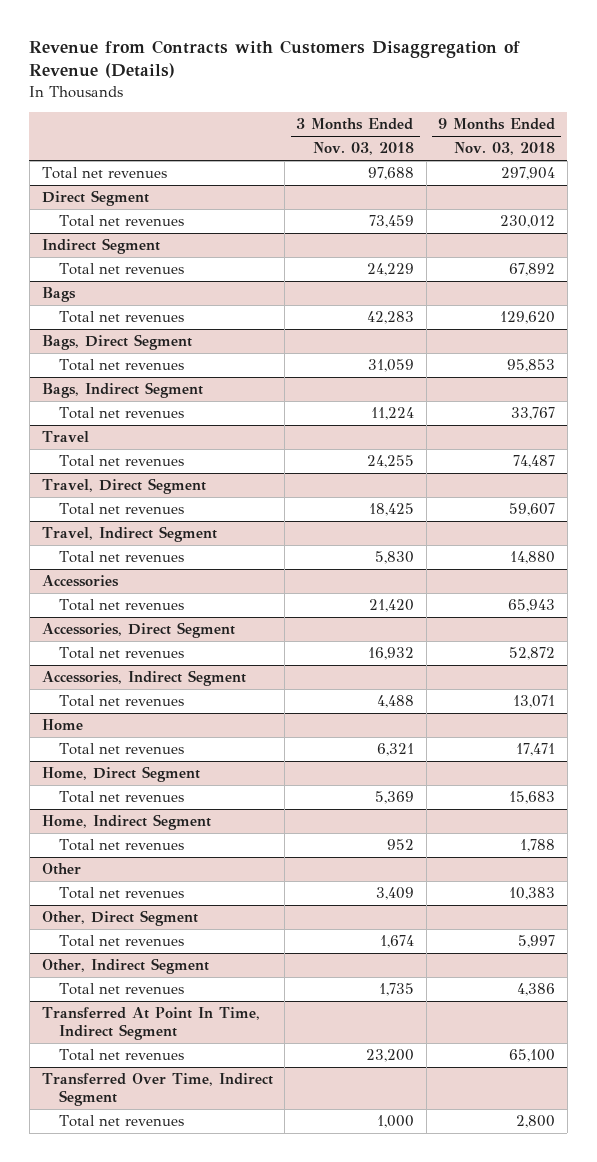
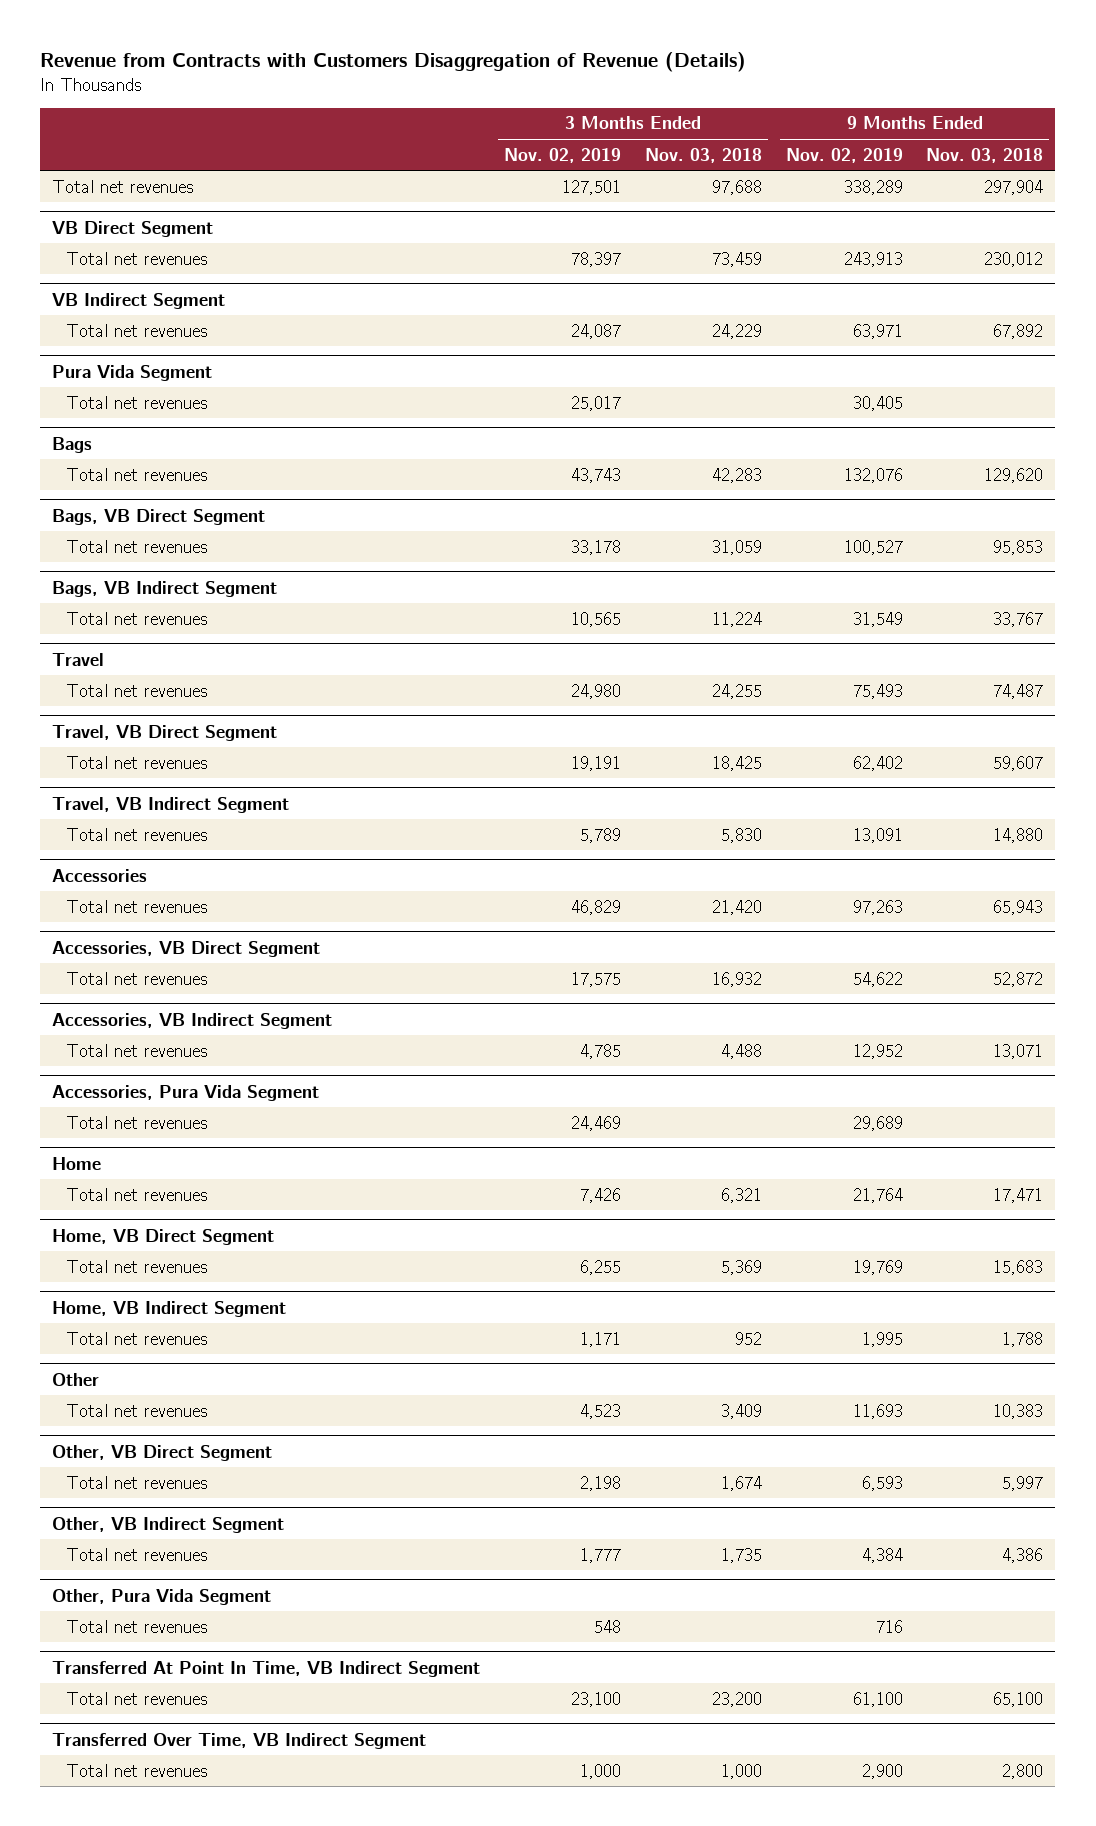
none -> [503,147,621,163] Nov. 02, 2019
none -> [785,147,903,163] Nov. 02, 2019
[41,190,149,207] Direct Segment -> [52,220,214,237] VB Direct Segment
[41,238,160,255] Indirect Segment -> [52,292,226,309] VB Indirect Segment
none -> [52,364,213,381] Pura Vida Segment
none -> [66,395,208,409] Total net revenues
[41,334,192,351] Bags, Direct Segment -> [52,508,266,525] Bags, VB Direct Segment
[41,382,203,399] Bags, Indirect Segment -> [52,580,278,597] Bags, VB Indirect Segment
[41,478,206,495] Travel, Direct Segment -> [52,724,278,741] Travel, VB Direct Segment
[41,526,217,543] Travel, Indirect Segment -> [52,796,290,813] Travel, VB Indirect Segment
[41,622,235,639] Accessories, Direct Segment -> [52,940,321,957] Accessories, VB Direct Segment
[41,670,246,687] Accessories, Indirect Segment -> [52,1012,333,1029] Accessories, VB Indirect Segment
none -> [52,1084,320,1101] Accessories, Pura Vida Segment
none -> [66,1115,208,1129] Total net revenues
[41,766,200,783] Home, Direct Segment -> [52,1228,275,1245] Home, VB Direct Segment
[41,814,211,831] Home, Indirect Segment -> [52,1300,287,1317] Home, VB Indirect Segment
[41,910,198,927] Other, Direct Segment -> [52,1444,273,1461] Other, VB Direct Segment
[41,958,209,975] Other, Indirect Segment -> [52,1516,285,1533] Other, VB Indirect Segment
none -> [52,1588,272,1605] Other, Pura Vida Segment
none -> [66,1619,208,1633] Total net revenues
[41,1007,260,1041] Transferred At Point In Time, Indirect Segment -> [52,1660,481,1677] Transferred At Point In Time, VB Indirect Segment
[41,1073,273,1107] Transferred Over Time, Indirect Segment -> [52,1732,427,1749] Transferred Over Time, VB Indirect Segment

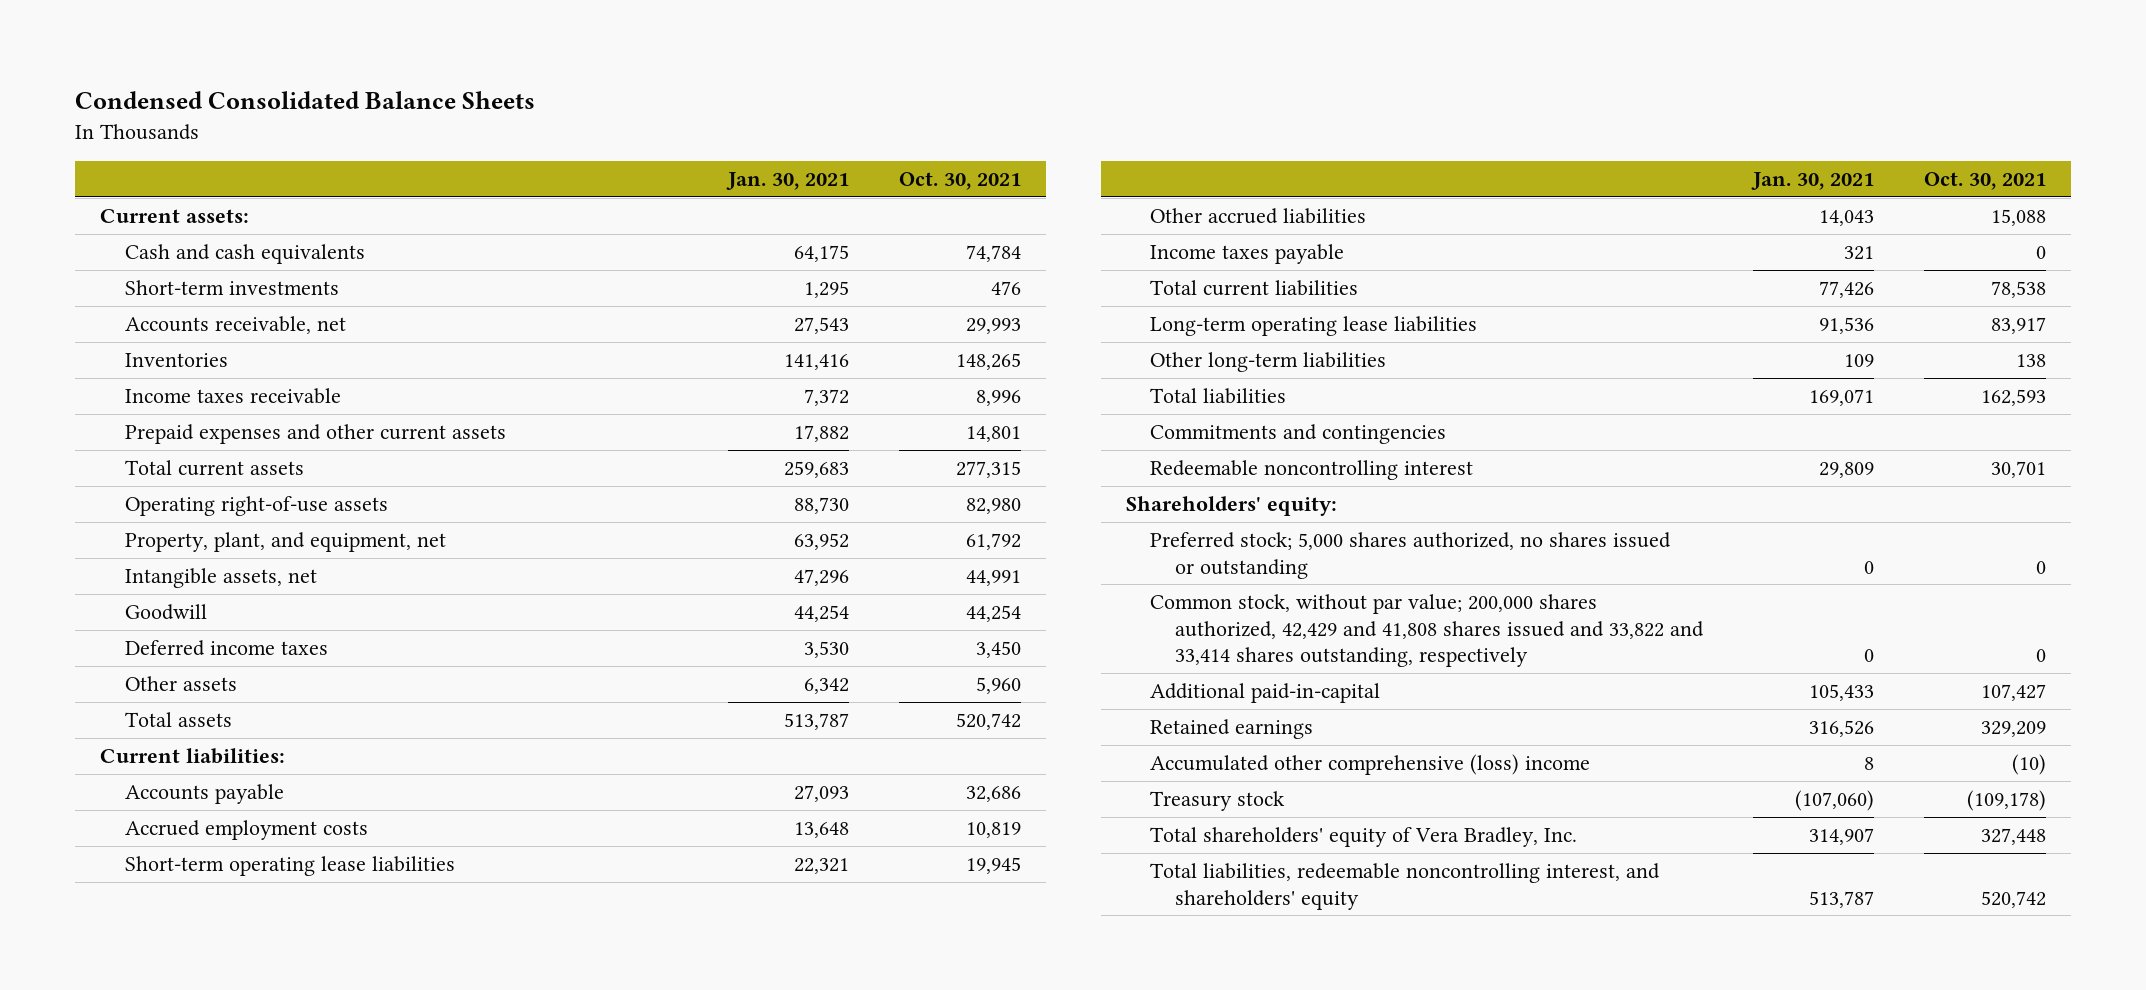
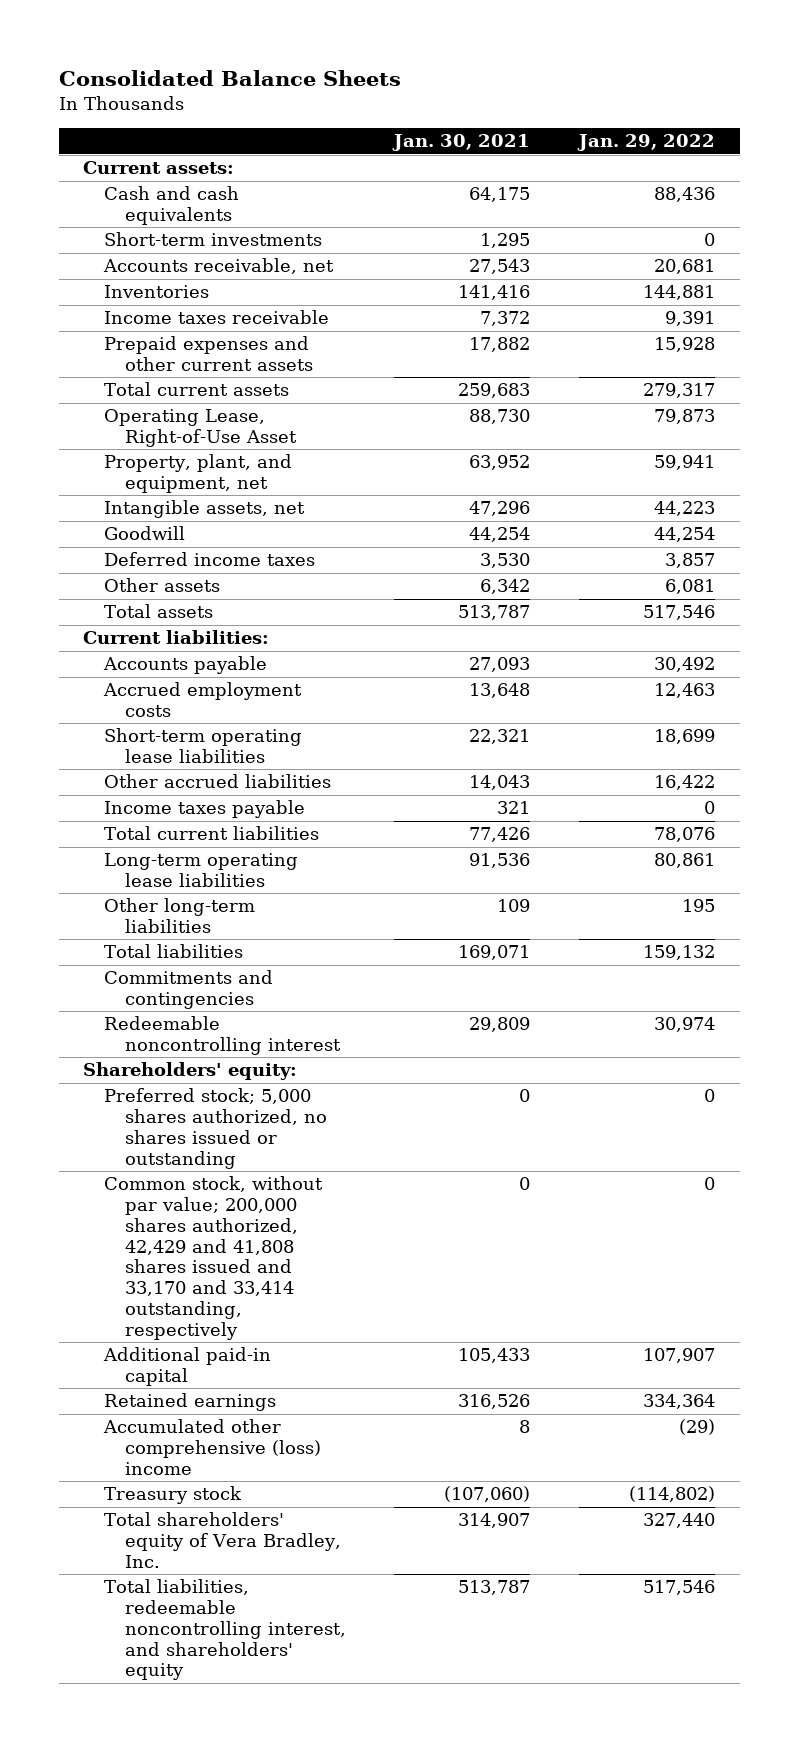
[74,91,535,110] Condensed Consolidated Balance Sheets -> [58,70,401,87] Consolidated Balance Sheets
[898,171,1021,190] Oct. 30, 2021 -> none
none -> [577,134,716,152] Jan. 29, 2022
[124,496,388,517] Operating right-of-use assets -> [103,409,297,448] Operating Lease, Right-of-Use Asset
[1150,594,1705,668] Common stock, without par value; 200,000 shares authorized, 42,429 and 41,808 shares issued and 33,822 and 33,414 shares outstanding, respectively -> [103,1176,323,1340] Common stock, without par value; 200,000 shares authorized, 42,429 and 41,808 shares issued and 33,170 and 33,414 outstanding, respectively
[1150,683,1381,704] Additional paid-in-capital -> [102,1347,271,1387] Additional paid-in capital

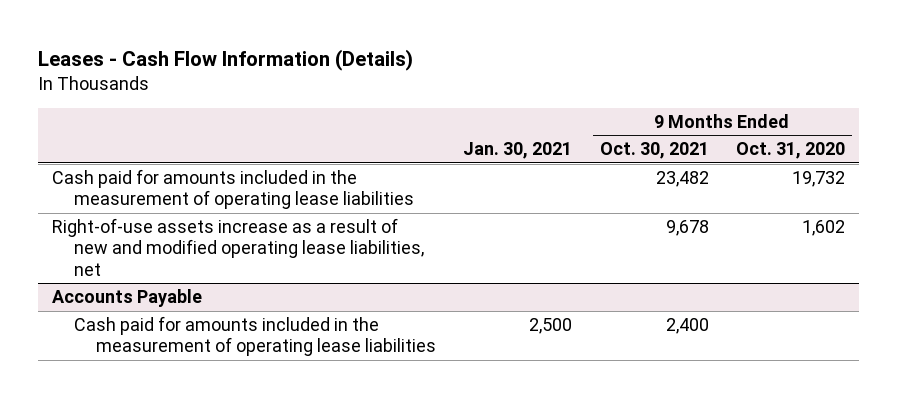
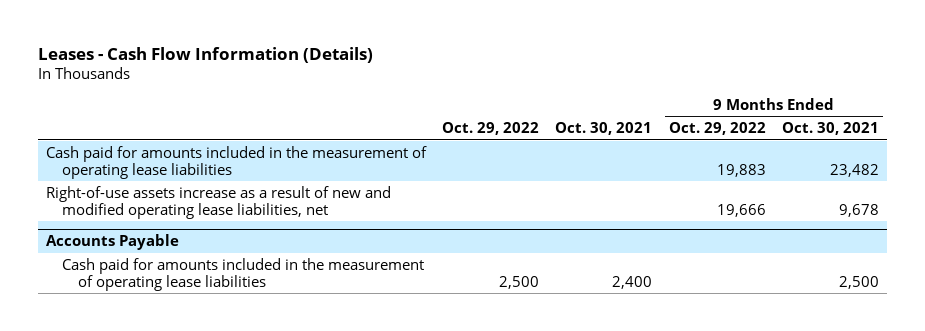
[463,142,573,160] Jan. 30, 2021 -> none
[735,142,845,160] Oct. 31, 2020 -> none
none -> [442,122,540,136] Oct. 29, 2022
none -> [555,122,653,136] Oct. 30, 2021
none -> [668,122,766,136] Oct. 29, 2022
[665,318,709,335] 2,400 -> [838,275,879,289] 2,500

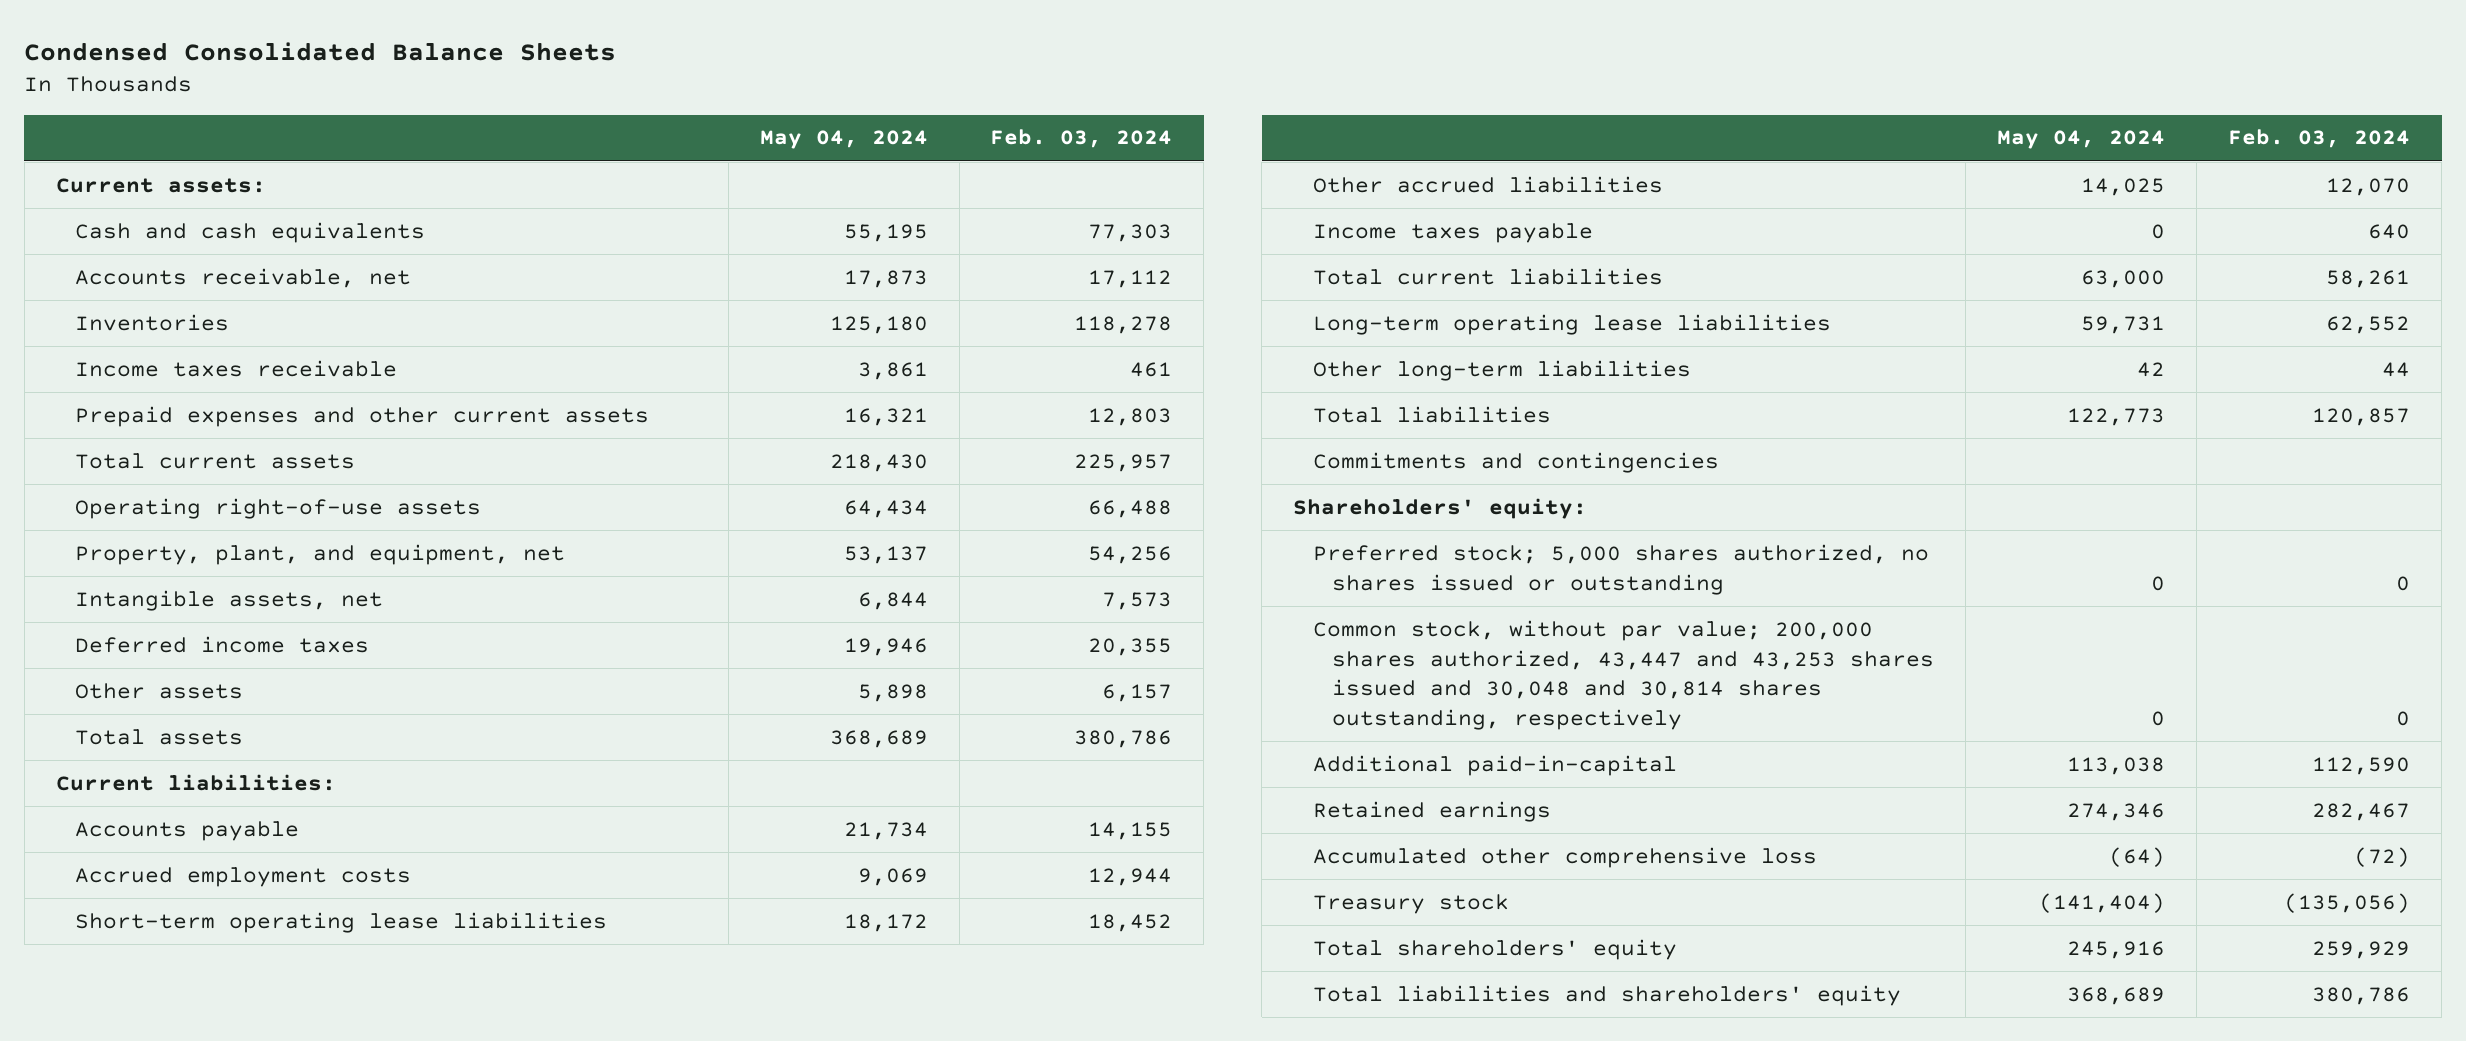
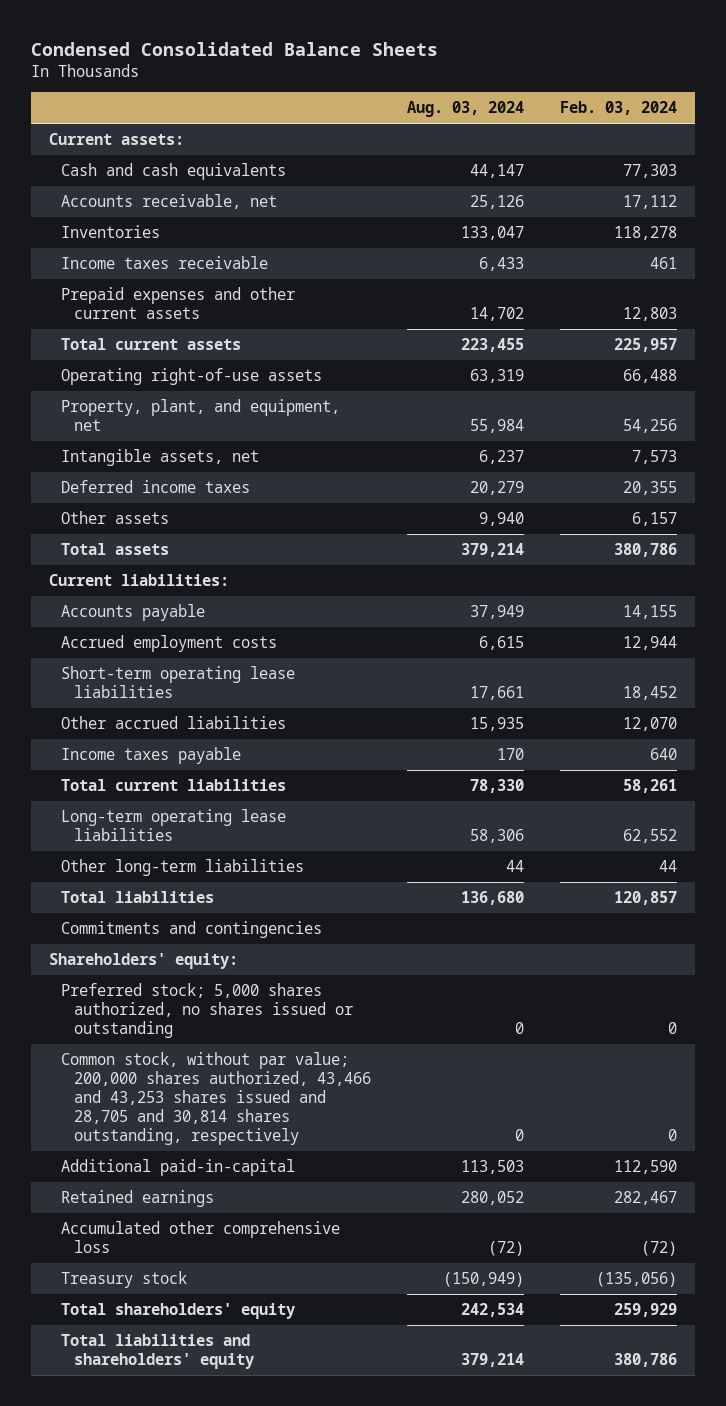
[759,130,928,150] May 04, 2024 -> none
none -> [406,101,524,118] Aug. 03, 2024
[1312,619,1935,731] Common stock, without par value; 200,000 shares authorized, 43,447 and 43,253 shares issued and 30,048 and 30,814 shares outstanding, respectively -> [61,1052,371,1146] Common stock, without par value; 200,000 shares authorized, 43,466 and 43,253 shares issued and 28,705 and 30,814 shares outstanding, respectively

